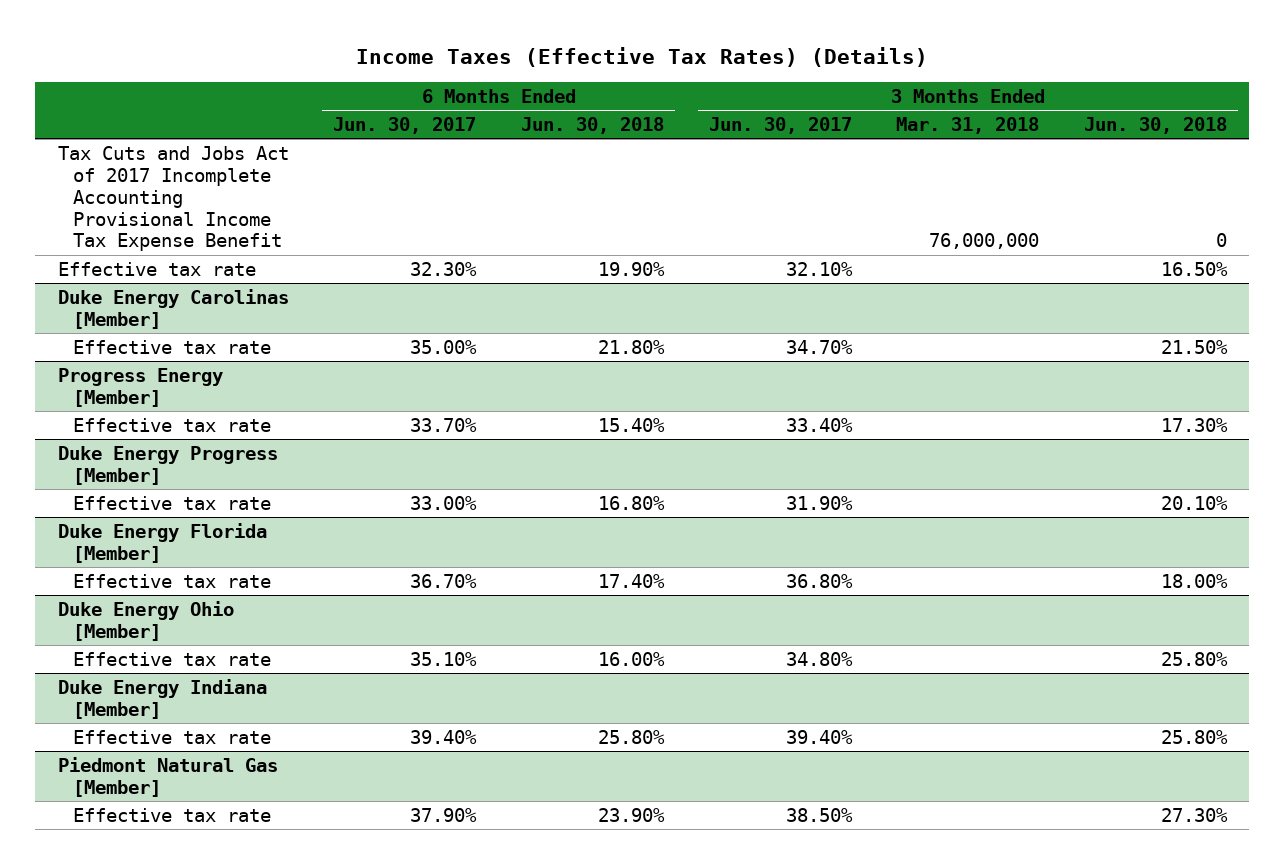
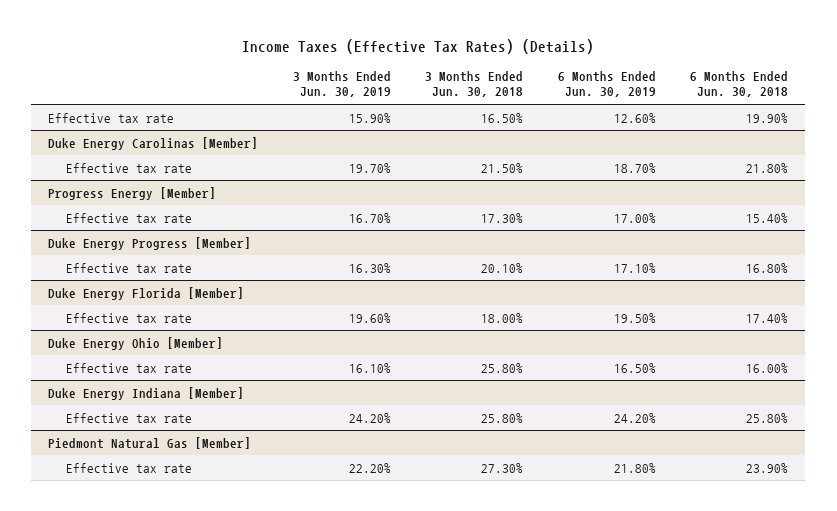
[333,117,477,135] Jun. 30, 2017 -> none
[708,117,852,135] Jun. 30, 2017 -> none
[896,117,1040,135] Mar. 31, 2018 -> none
none -> [292,71,391,98] 3 Months Ended Jun. 30, 2019
none -> [557,71,656,98] 6 Months Ended Jun. 30, 2019
[57,145,289,252] Tax Cuts and Jobs Act of 2017 Incomplete Accounting Provisional Income Tax Expense Benefit -> none

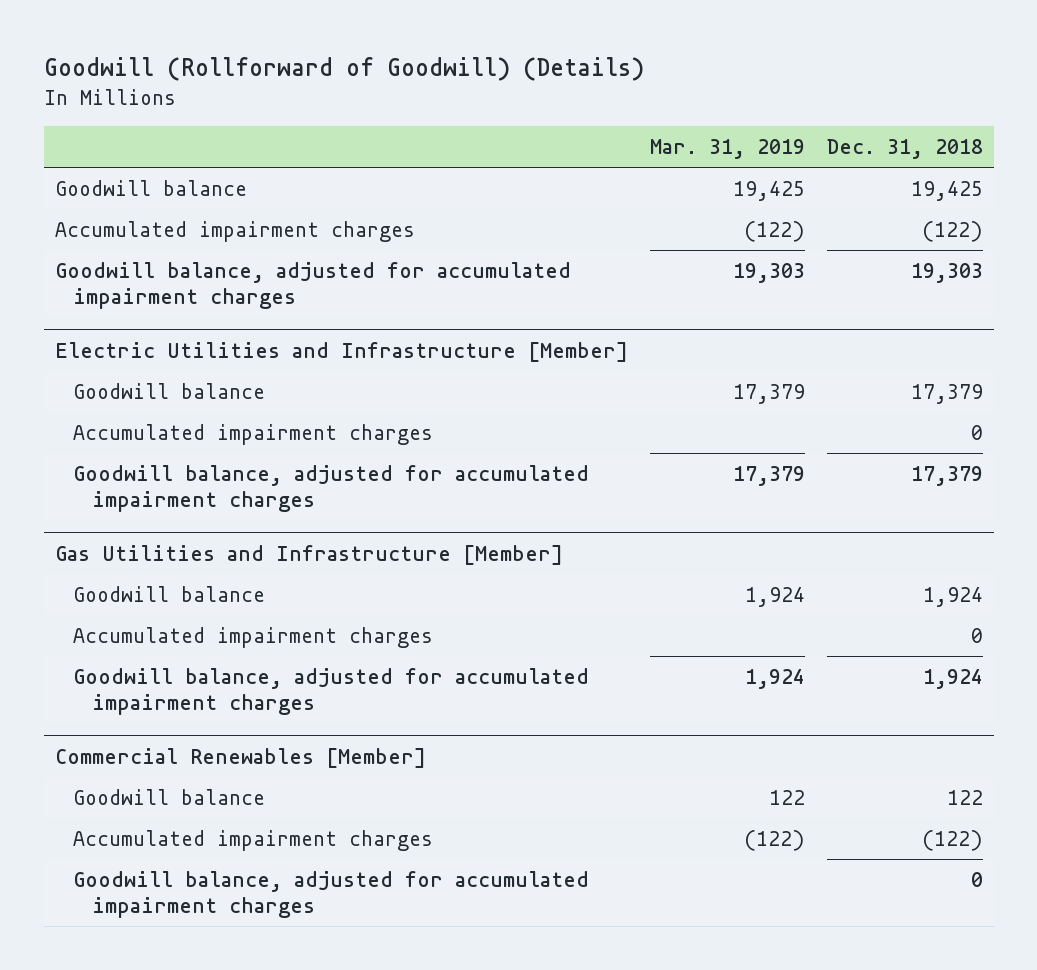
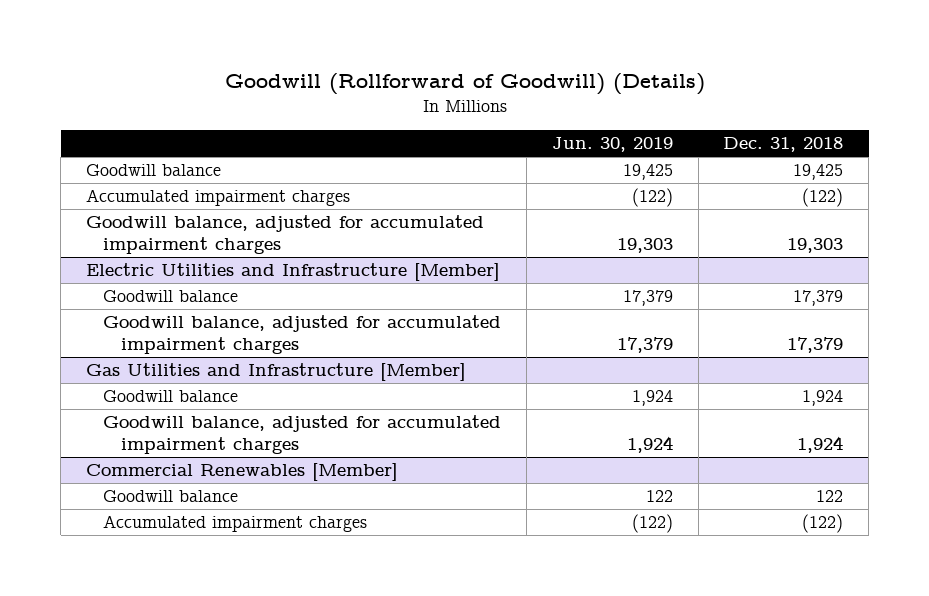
[649,138,805,159] Mar. 31, 2019 -> none
none -> [551,137,673,153] Jun. 30, 2019
[73,424,434,446] Accumulated impairment charges -> none
[73,627,434,649] Accumulated impairment charges -> none
[73,871,590,918] Goodwill balance, adjusted for accumulated impairment charges -> none

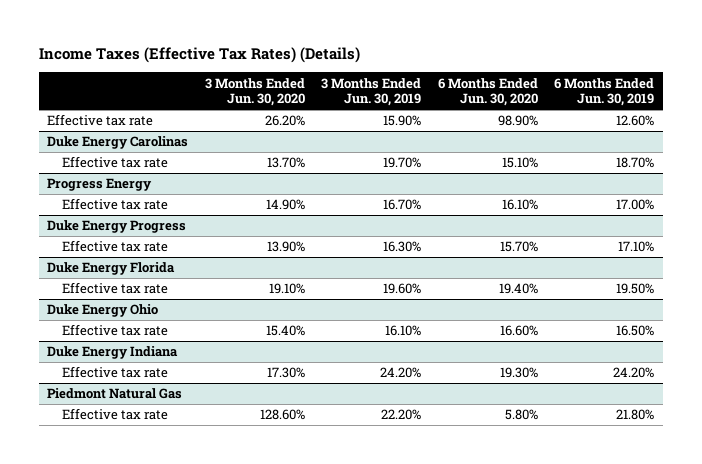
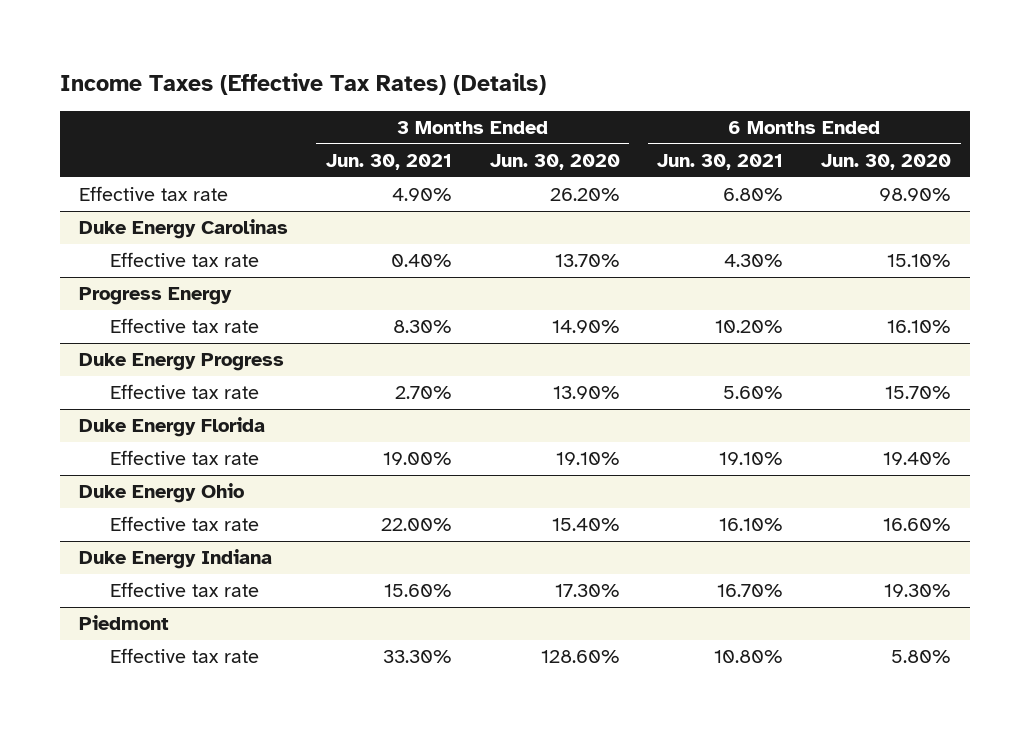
[321,77,422,107] 3 Months Ended Jun. 30, 2019 -> none
[554,77,655,107] 6 Months Ended Jun. 30, 2019 -> none
none -> [325,153,452,170] Jun. 30, 2021
none -> [657,153,784,170] Jun. 30, 2021
[47,388,183,400] Piedmont Natural Gas -> [78,615,169,631] Piedmont

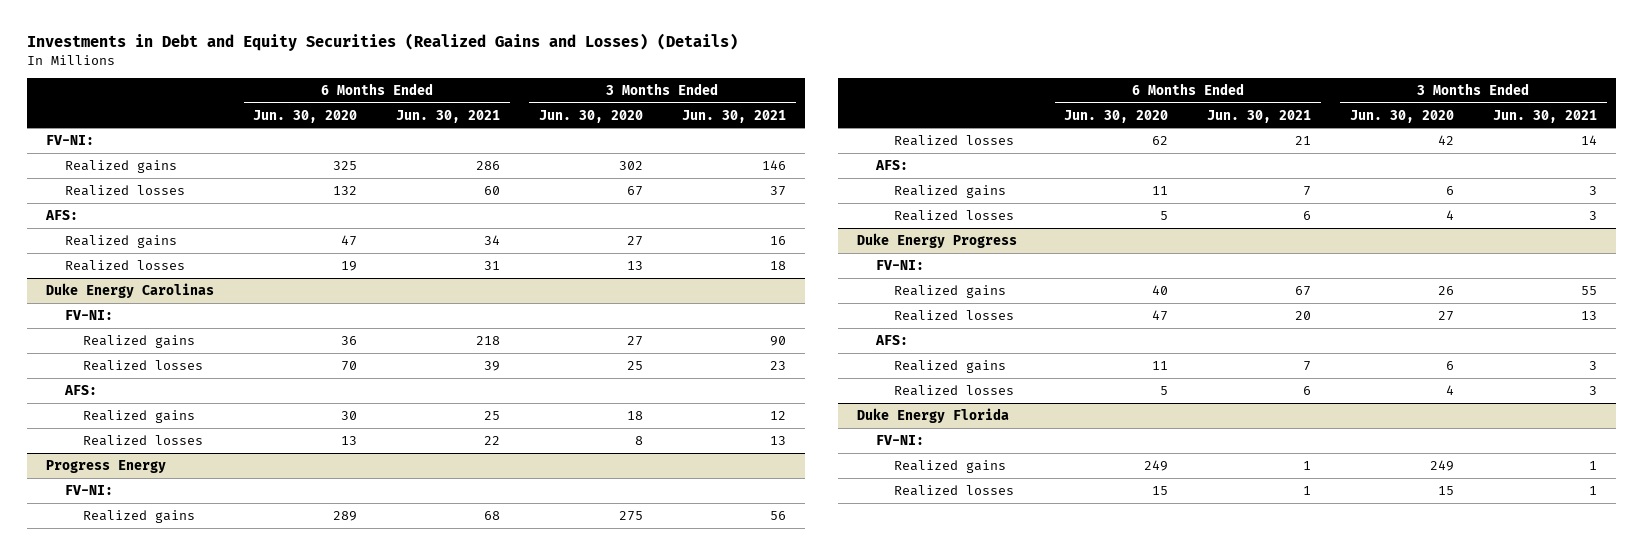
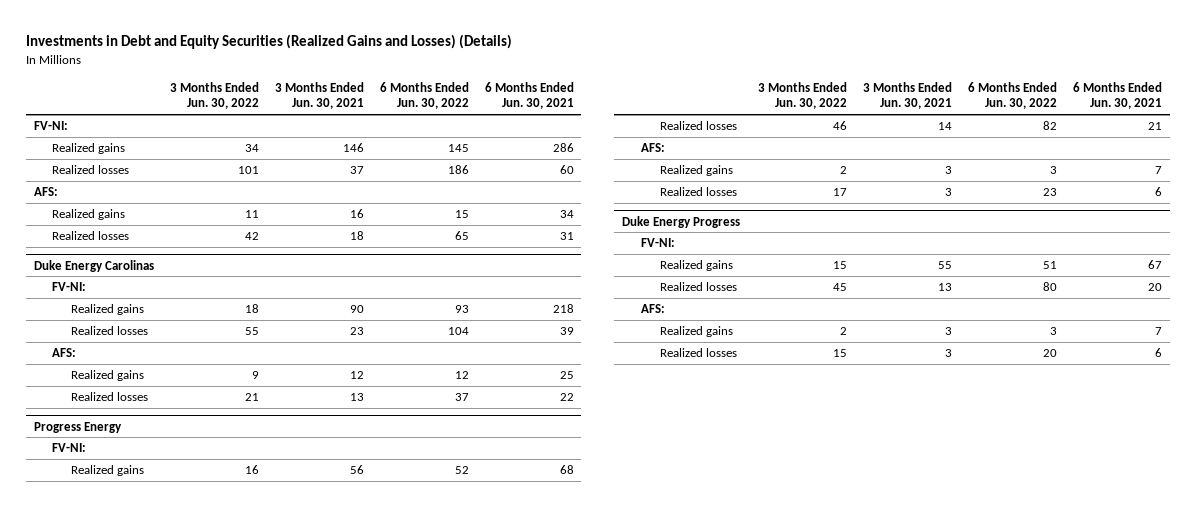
[253,109,358,123] Jun. 30, 2020 -> none
[539,109,644,123] Jun. 30, 2020 -> none
none -> [169,82,259,110] 3 Months Ended Jun. 30, 2022
none -> [379,82,469,110] 6 Months Ended Jun. 30, 2022
[857,407,1010,423] Duke Energy Florida -> none
[875,434,924,445] FV-NI: -> none
[894,459,1007,473] Realized gains -> none
[894,484,1015,496] Realized losses -> none

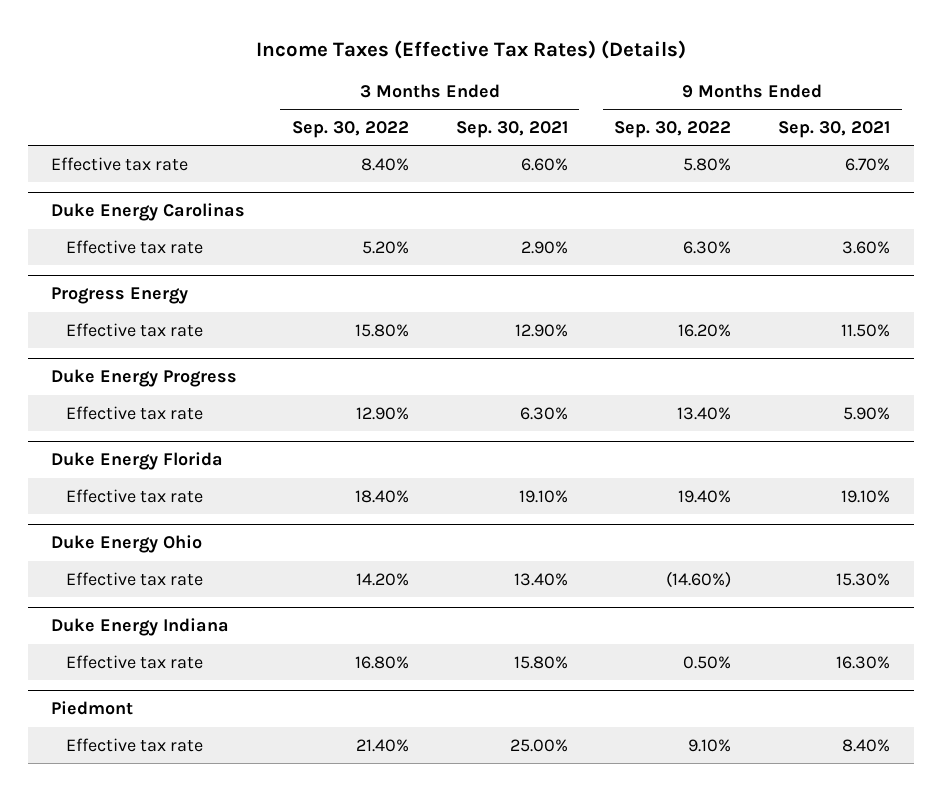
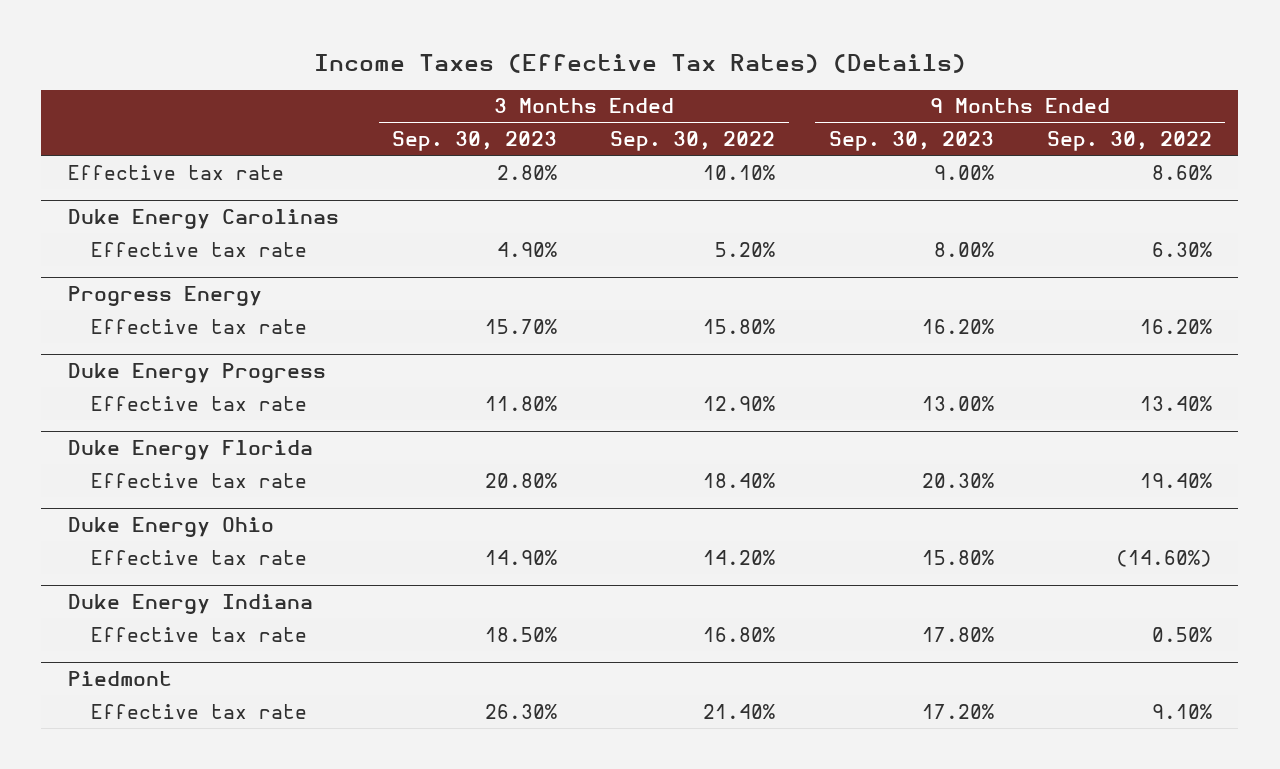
[455,121,568,139] Sep. 30, 2021 -> none
[778,121,891,139] Sep. 30, 2021 -> none
none -> [392,131,558,152] Sep. 30, 2023
none -> [828,131,994,152] Sep. 30, 2023
[360,157,409,171] 8.40% -> [703,164,776,180] 10.10%
[683,157,732,171] 5.80% -> [1151,164,1212,180] 8.60%

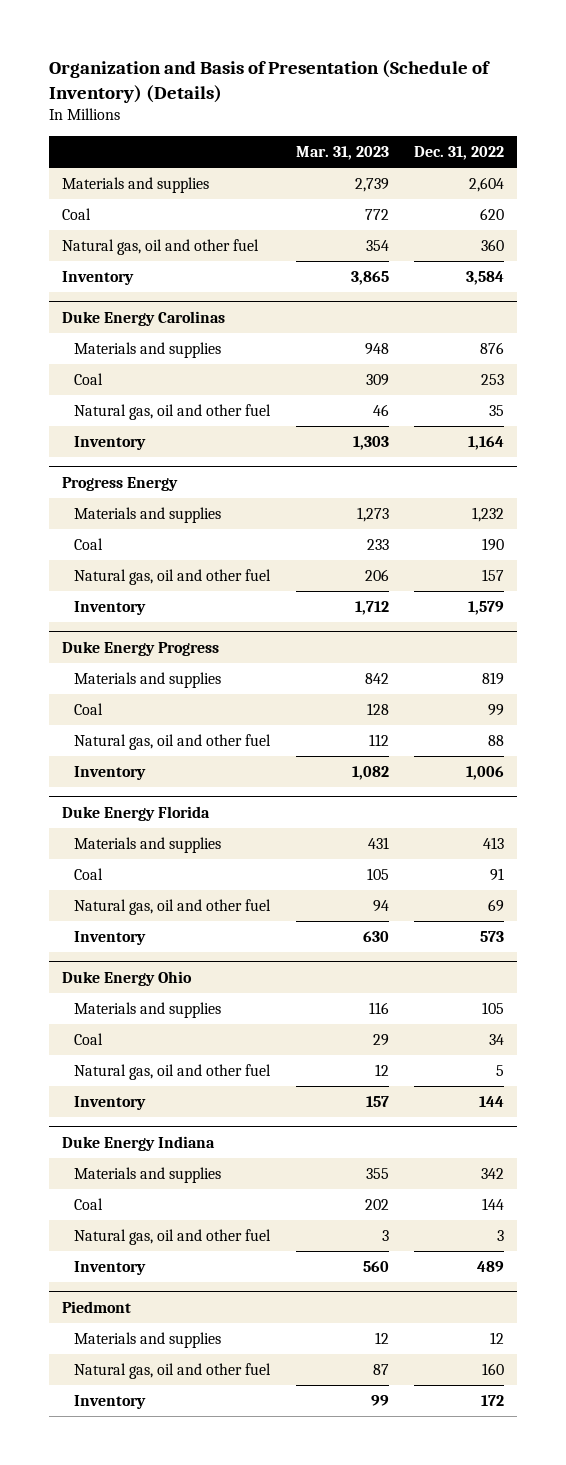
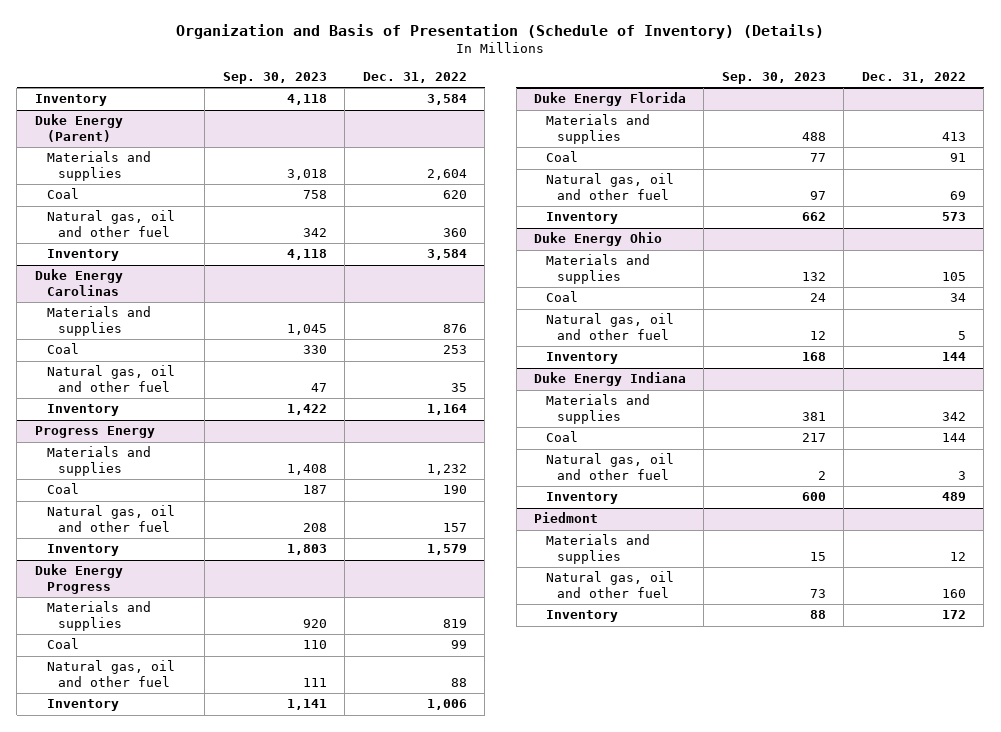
[295,146,389,161] Mar. 31, 2023 -> none
none -> [222,72,327,85] Sep. 30, 2023
none -> [34,94,107,107] Inventory
none -> [34,114,123,142] Duke Energy (Parent)

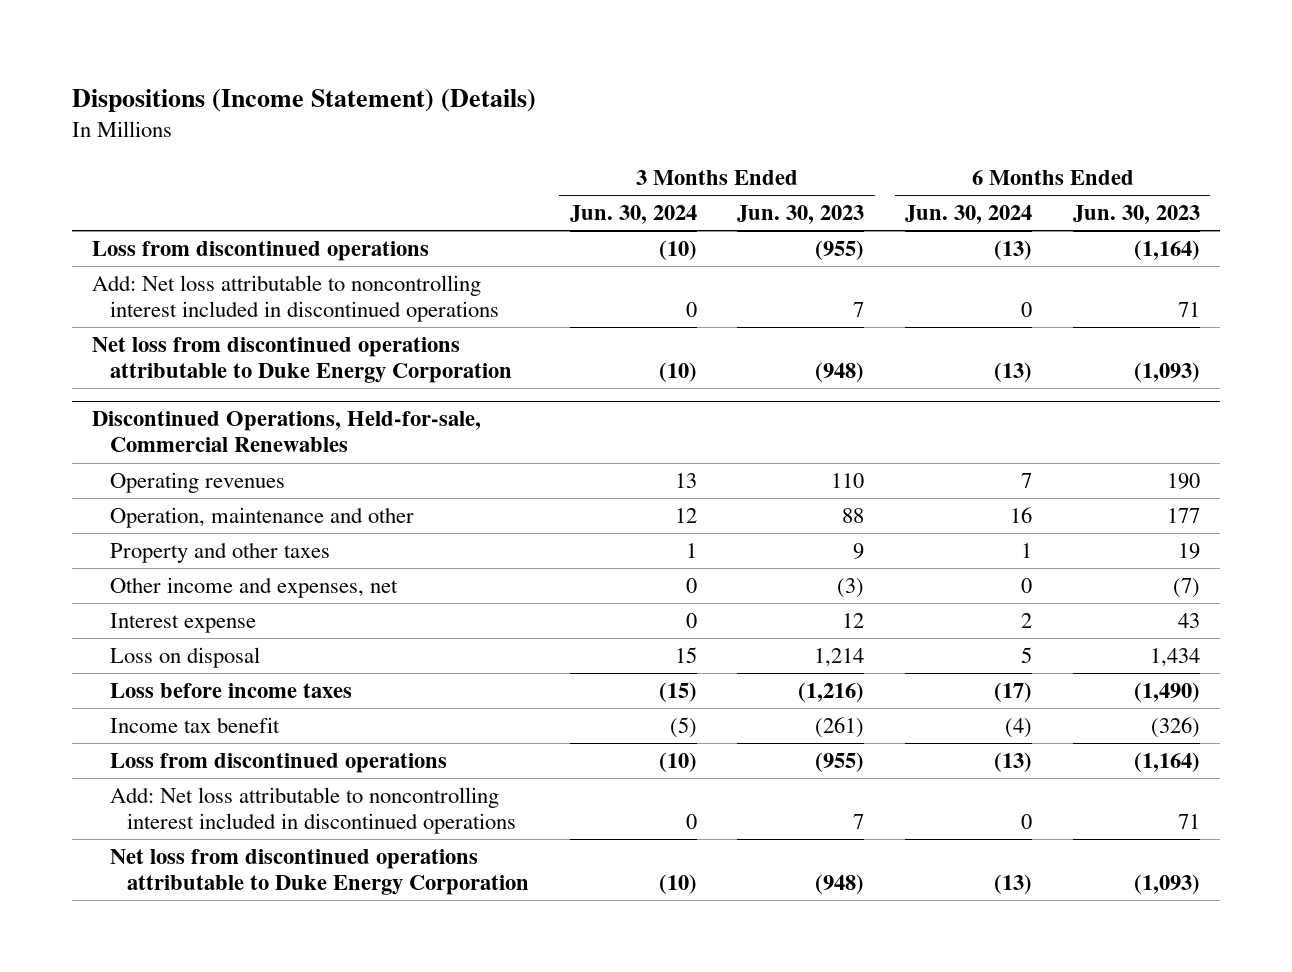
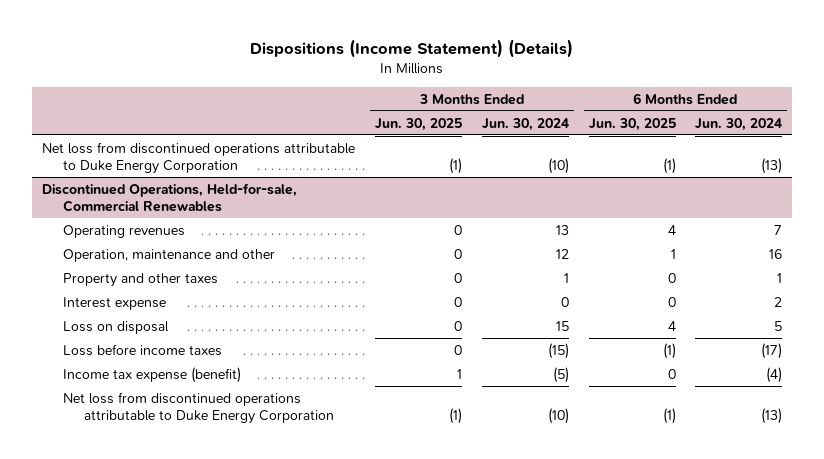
[737,205,865,225] Jun. 30, 2023 -> none
[1073,205,1201,225] Jun. 30, 2023 -> none
none -> [374,117,462,131] Jun. 30, 2025
none -> [588,117,676,131] Jun. 30, 2025
[92,240,430,261] Loss from discontinued operations -> none
[92,274,499,323] Add: Net loss attributable to noncontrolling interest included in discontinued operations -> none
[109,576,398,598] Other income and expenses, net -> none
[109,752,447,773] Loss from discontinued operations -> none
[109,786,516,835] Add: Net loss attributable to noncontrolling interest included in discontinued operations -> none
[109,716,280,733] Income tax benefit -> [63,366,242,383] Income tax expense (benefit)

